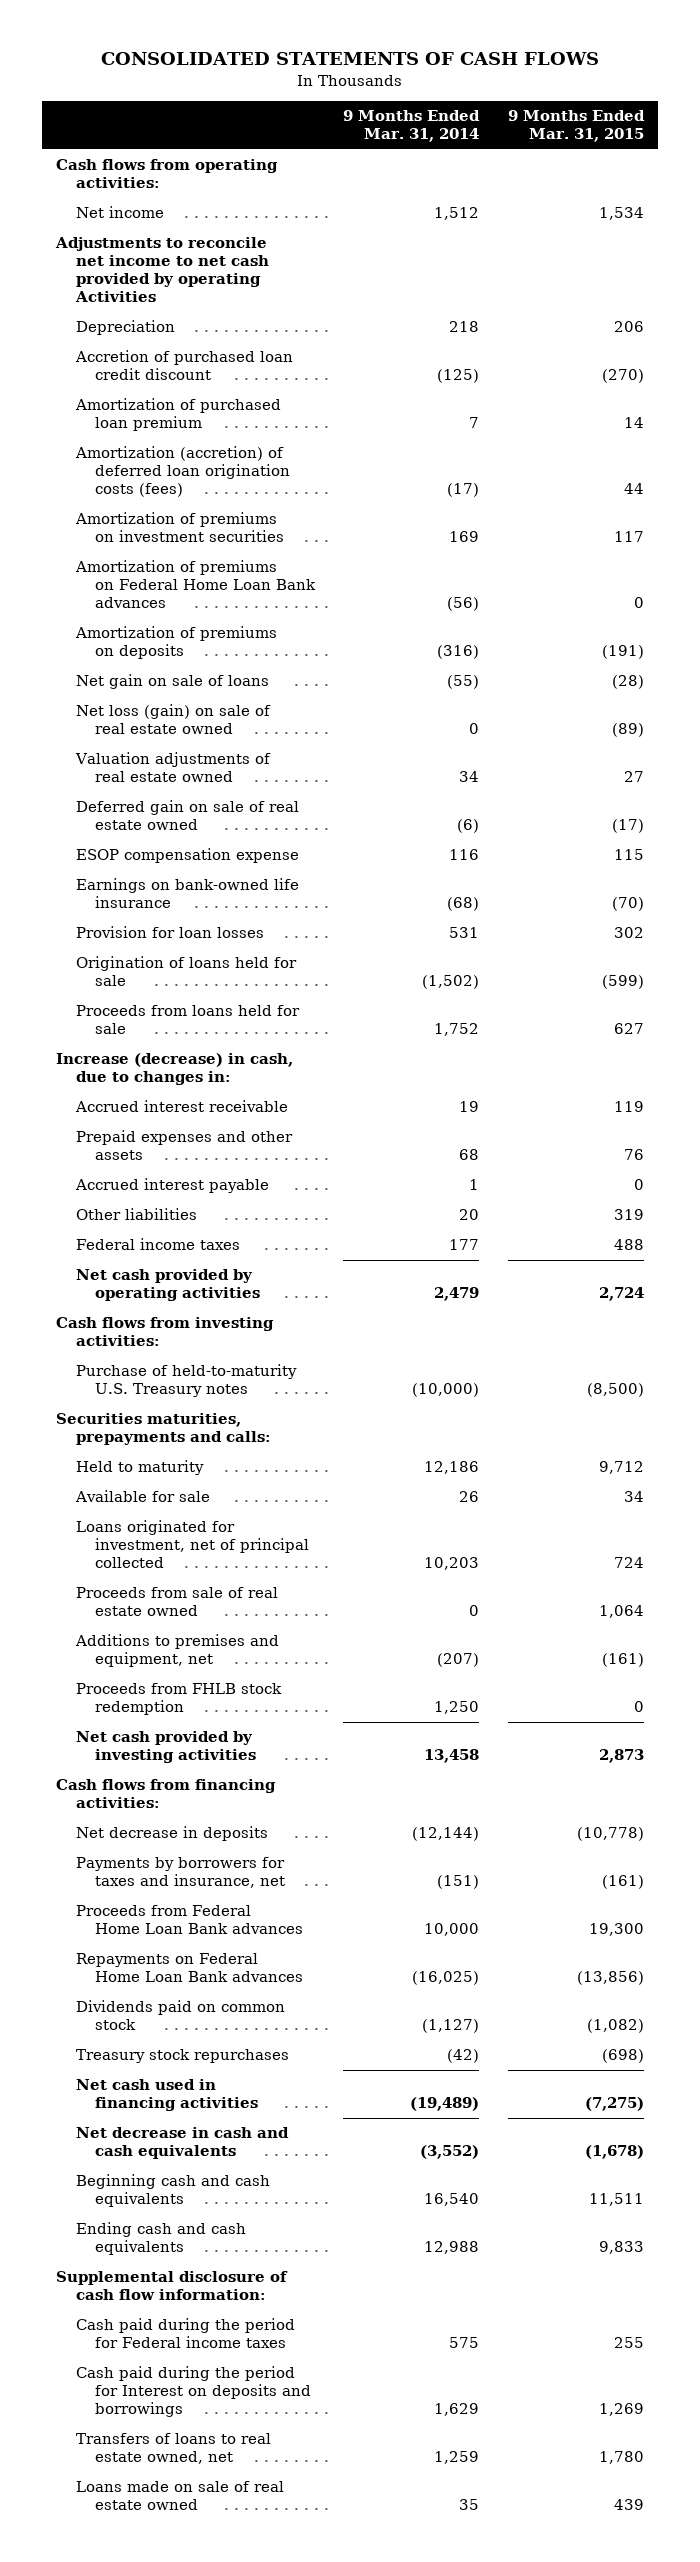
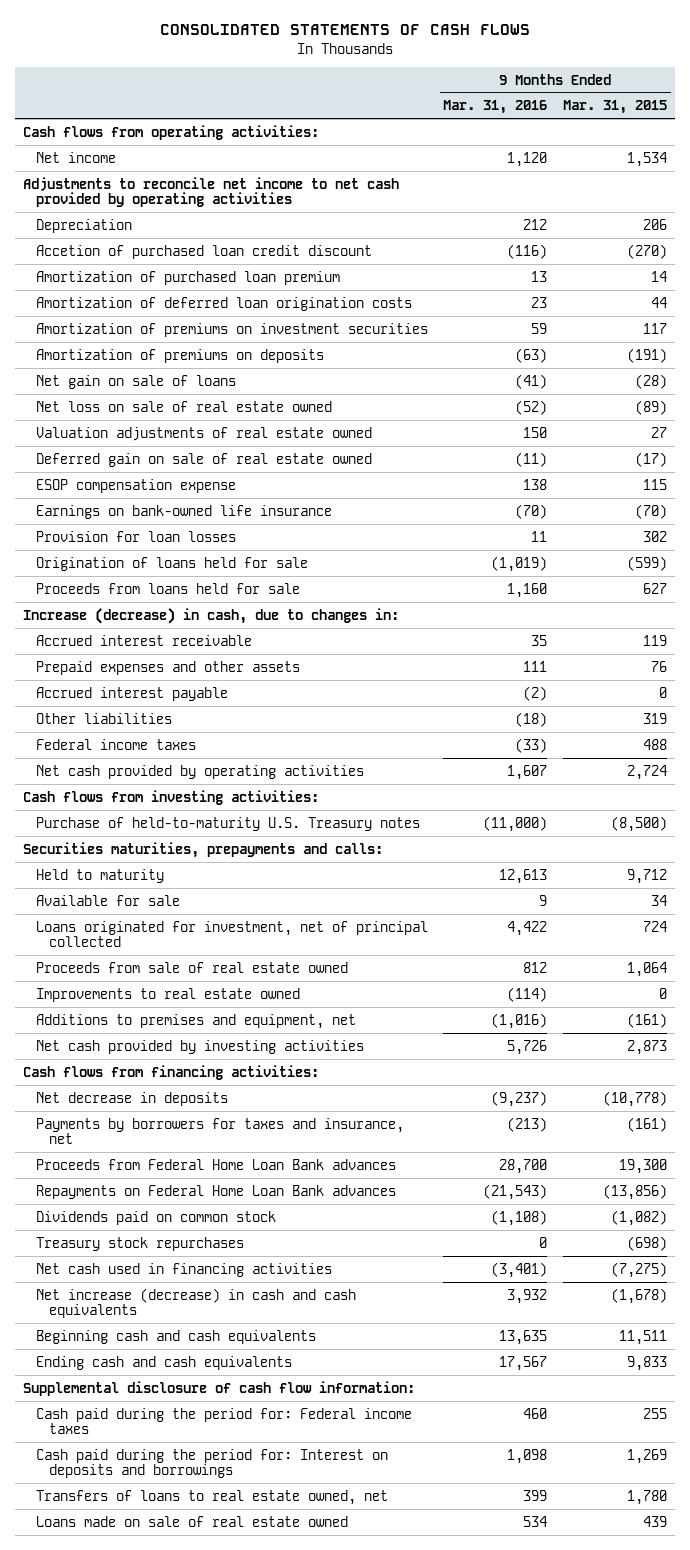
[343,110,481,143] 9 Months Ended Mar. 31, 2014 -> none
none -> [443,100,548,115] Mar. 31, 2016
[55,237,269,303] Adjustments to reconcile net income to net cash provided by operating Activities -> [22,176,399,208] Adjustments to reconcile net income to net cash provided by operating activities
[74,350,293,381] Accretion of purchased loan credit discount -> [35,244,372,259] Accetion of purchased loan credit discount
[74,446,290,498] Amortization (accretion) of deferred loan origination costs (fees) -> [35,296,412,311] Amortization of deferred loan origination costs
[74,560,316,609] Amortization of premiums on Federal Home Loan Bank advances -> none
[75,704,271,735] Net loss (gain) on sale of real estate owned -> [35,400,332,412] Net loss on sale of real estate owned
none -> [35,987,300,1002] Improvements to real estate owned
[75,1683,282,1716] Proceeds from FHLB stock redemption -> none
[75,2127,289,2160] Net decrease in cash and cash equivalents -> [35,1287,356,1319] Net increase (decrease) in cash and cash equivalents
[75,2318,295,2349] Cash paid during the period for Federal income taxes -> [35,1407,412,1435] Cash paid during the period for: Federal income taxes
[75,2366,311,2418] Cash paid during the period for Interest on deposits and borrowings -> [35,1448,388,1479] Cash paid during the period for: Interest on deposits and borrowings

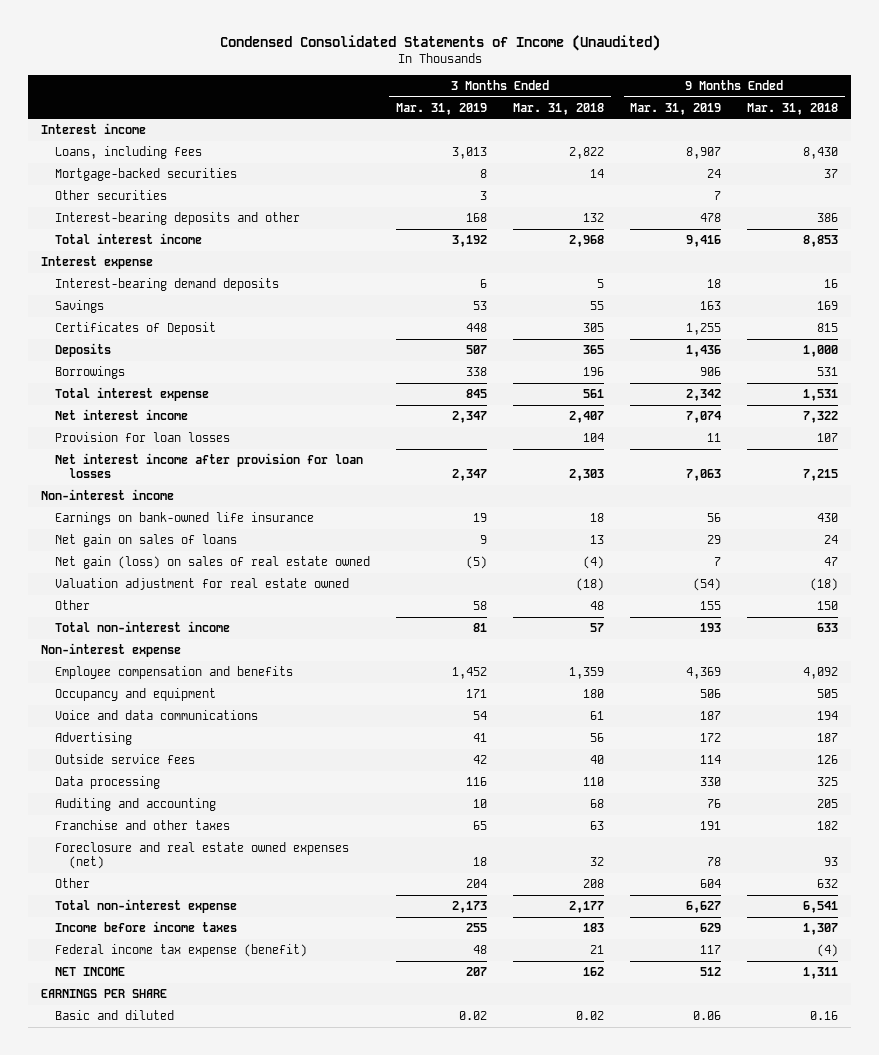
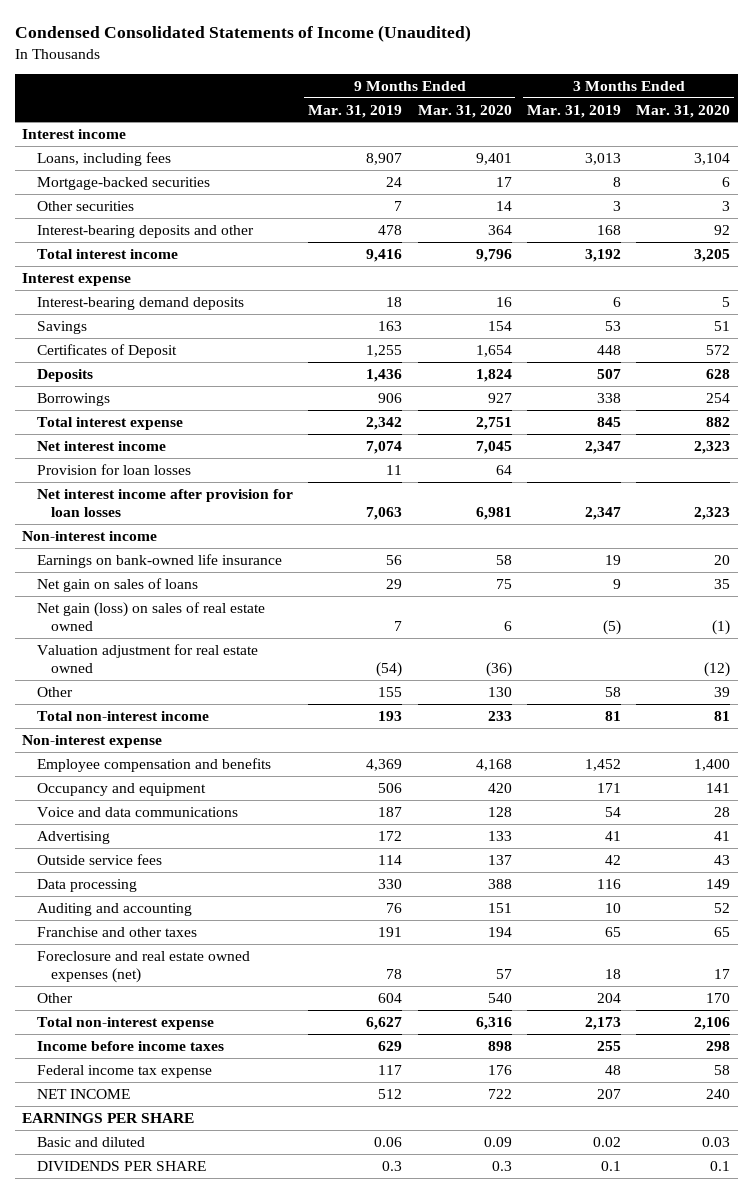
[513,102,605,115] Mar. 31, 2018 -> none
[747,102,839,115] Mar. 31, 2018 -> none
none -> [417,104,512,118] Mar. 31, 2020
none -> [636,104,731,118] Mar. 31, 2020
[54,944,307,958] Federal income tax expense (benefit) -> [36,1064,212,1078] Federal income tax expense
none -> [36,1160,206,1171] DIVIDENDS PER SHARE

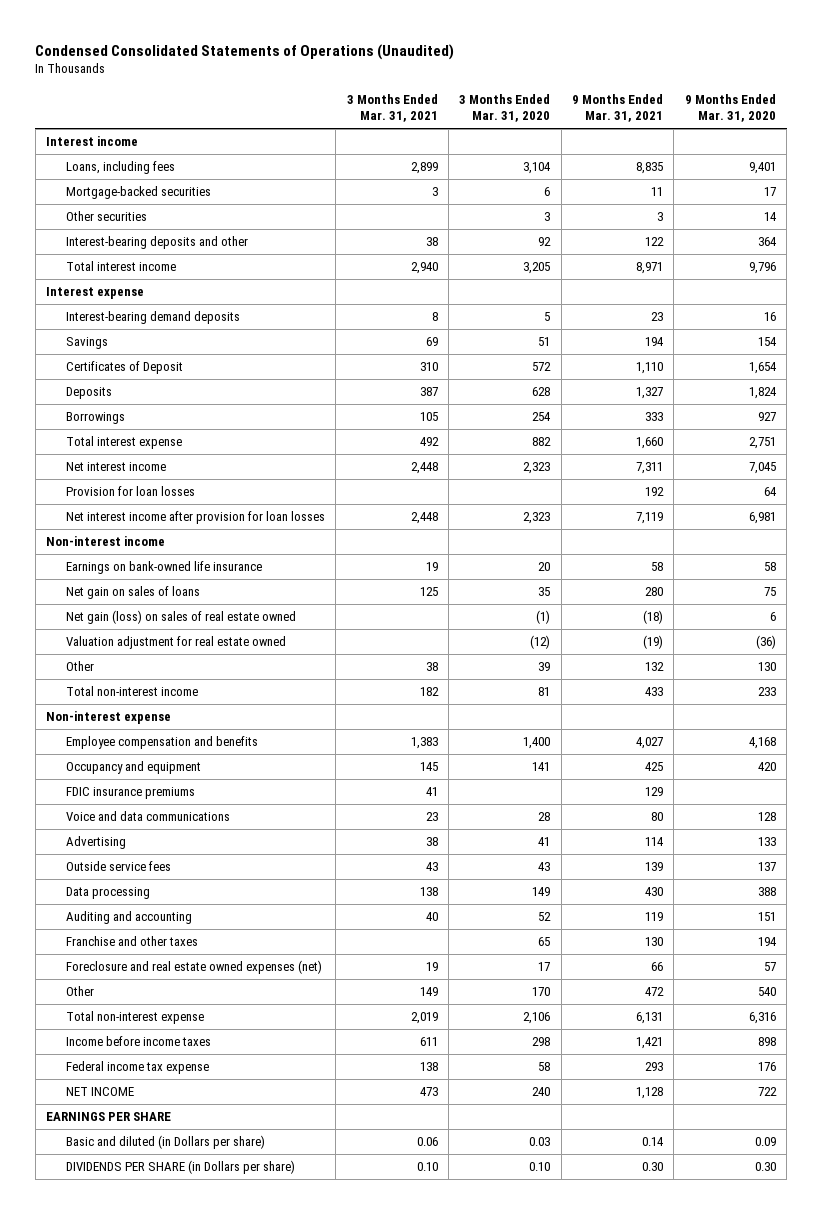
[14,25,471,43] Condensed Consolidated Statements of Income (Unaudited) -> [35,43,455,60] Condensed Consolidated Statements of Operations (Unaudited)
[308,104,403,118] Mar. 31, 2019 -> none
[527,104,622,118] Mar. 31, 2019 -> none
none -> [346,93,438,123] 3 Months Ended Mar. 31, 2021
none -> [572,93,664,123] 9 Months Ended Mar. 31, 2021
none -> [66,787,196,800] FDIC insurance premiums
[36,1136,145,1147] Basic and diluted -> [66,1135,266,1150] Basic and diluted (in Dollars per share)
[36,1160,206,1171] DIVIDENDS PER SHARE -> [66,1160,296,1175] DIVIDENDS PER SHARE (in Dollars per share)
[491,1160,512,1171] 0.3 -> [754,1162,776,1172] 0.30
[710,1160,731,1171] 0.1 -> [529,1162,551,1172] 0.10

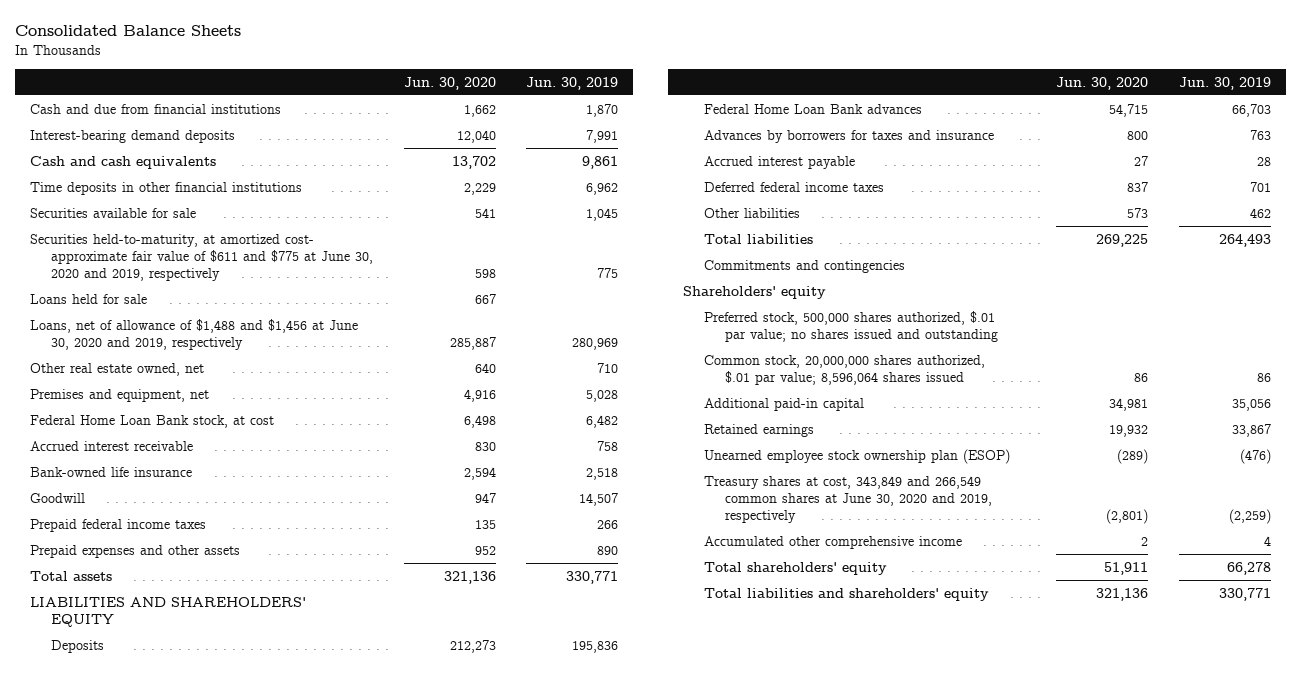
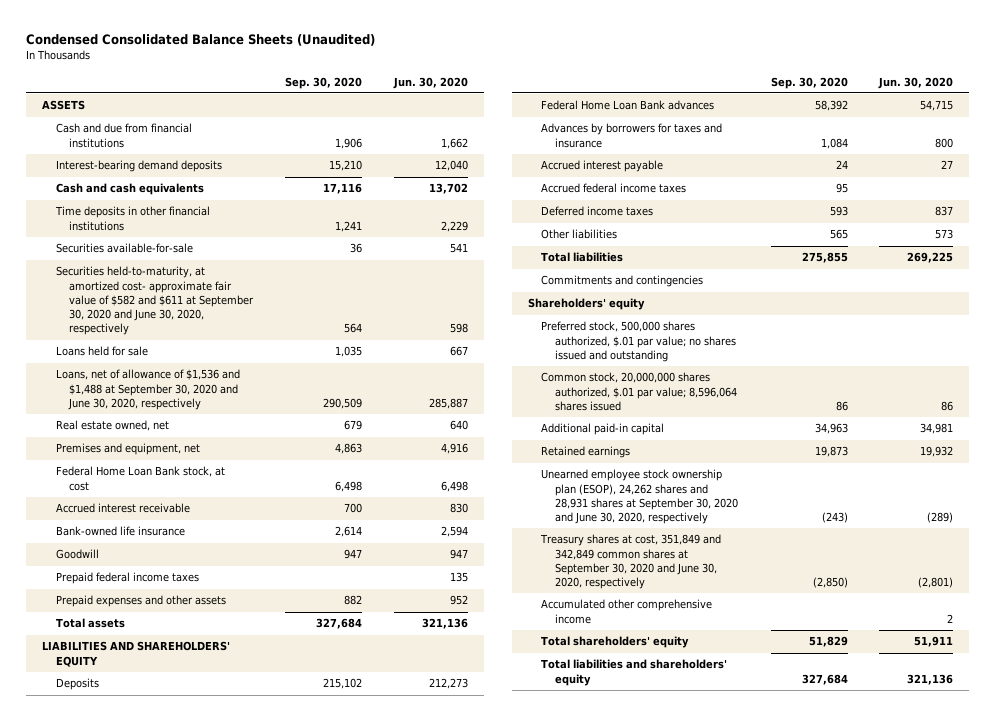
[15,25,242,37] Consolidated Balance Sheets -> [26,33,376,46] Condensed Consolidated Balance Sheets (Unaudited)
[526,76,619,90] Jun. 30, 2019 -> none
none -> [285,76,363,89] Sep. 30, 2020
none -> [42,100,86,111] ASSETS
[30,207,197,218] Securities available for sale -> [55,243,193,254] Securities available-for-sale
[30,233,374,281] Securities held-to-maturity, at amortized cost- approximate fair value of $611 and $775 at June 30, 2020 and 2019, respectively -> [55,266,255,336] Securities held-to-maturity, at amortized cost- approximate fair value of $582 and $611 at September 30, 2020 and June 30, 2020, respectively
[30,318,359,350] Loans, net of allowance of $1,488 and $1,456 at June 30, 2020 and 2019, respectively -> [55,369,240,410] Loans, net of allowance of $1,536 and $1,488 at September 30, 2020 and June 30, 2020, respectively
[30,362,205,376] Other real estate owned, net -> [55,420,169,432] Real estate owned, net
none -> [541,183,687,194] Accrued federal income taxes
[704,181,885,192] Deferred federal income taxes -> [541,206,654,217] Deferred income taxes
[704,448,1011,464] Unearned employee stock ownership plan (ESOP) -> [541,469,738,525] Unearned employee stock ownership plan (ESOP), 24,262 shares and 28,931 shares at September 30, 2020 and June 30, 2020, respectively
[704,475,993,523] Treasury shares at cost, 343,849 and 266,549 common shares at June 30, 2020 and 2019, respectively -> [540,534,722,590] Treasury shares at cost, 351,849 and 342,849 common shares at September 30, 2020 and June 30, 2020, respectively

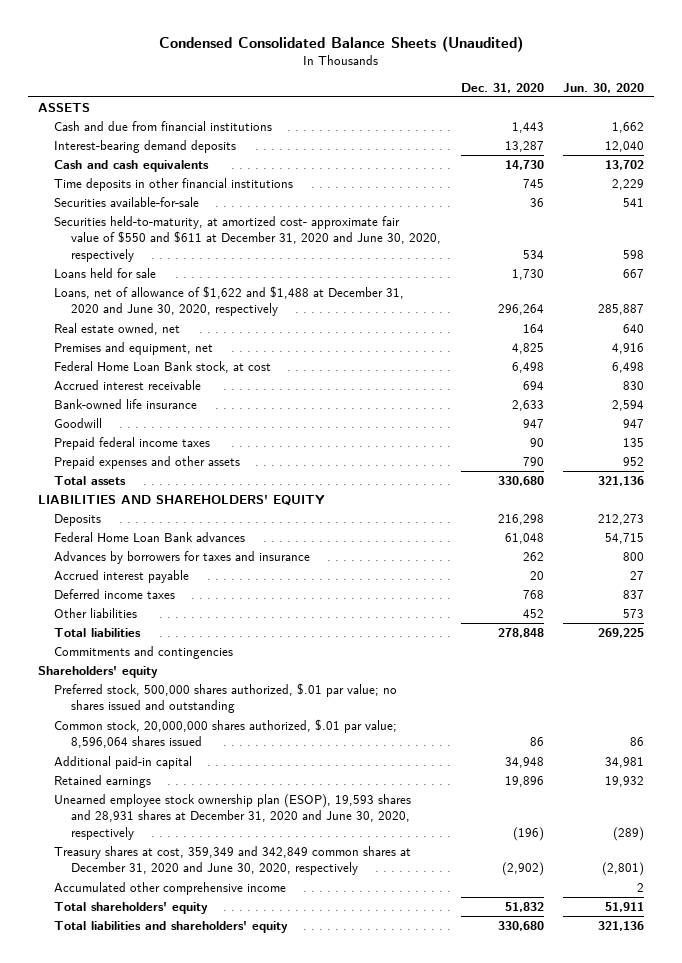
[285,76,363,89] Sep. 30, 2020 -> none
none -> [460,82,544,93] Dec. 31, 2020
[55,266,255,336] Securities held-to-maturity, at amortized cost- approximate fair value of $582 and $611 at September 30, 2020 and June 30, 2020, respectively -> [54,216,441,262] Securities held-to-maturity, at amortized cost- approximate fair value of $550 and $611 at December 31, 2020 and June 30, 2020, respectively
[55,369,240,410] Loans, net of allowance of $1,536 and $1,488 at September 30, 2020 and June 30, 2020, respectively -> [54,286,405,317] Loans, net of allowance of $1,622 and $1,488 at December 31, 2020 and June 30, 2020, respectively
[541,183,687,194] Accrued federal income taxes -> none
[541,469,738,525] Unearned employee stock ownership plan (ESOP), 24,262 shares and 28,931 shares at September 30, 2020 and June 30, 2020, respectively -> [54,794,412,840] Unearned employee stock ownership plan (ESOP), 19,593 shares and 28,931 shares at December 31, 2020 and June 30, 2020, respectively
[540,534,722,590] Treasury shares at cost, 351,849 and 342,849 common shares at September 30, 2020 and June 30, 2020, respectively -> [54,846,412,876] Treasury shares at cost, 359,349 and 342,849 common shares at December 31, 2020 and June 30, 2020, respectively

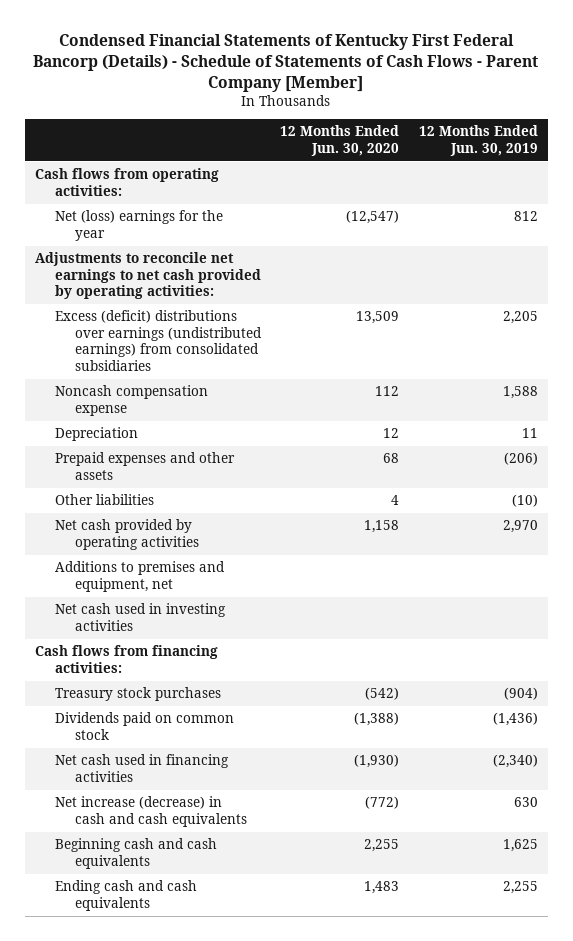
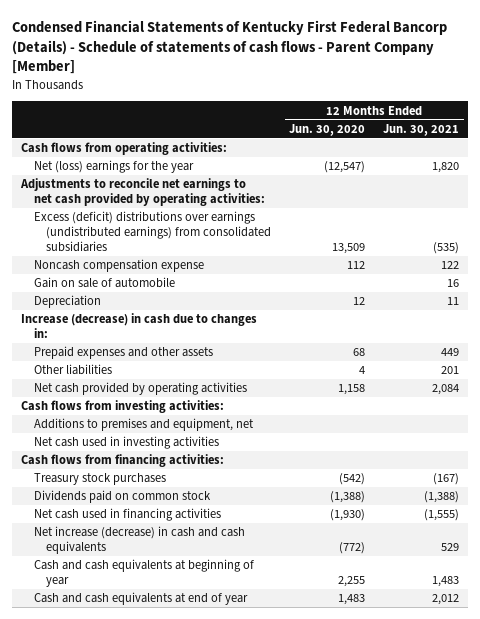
[33,33,539,92] Condensed Financial Statements of Kentucky First Federal Bancorp (Details) - Schedule of Statements of Cash Flows - Parent Company [Member] -> [12,19,448,75] Condensed Financial Statements of Kentucky First Federal Bancorp (Details) - Schedule of statements of cash flows - Parent Company [Member]
[418,125,538,156] 12 Months Ended Jun. 30, 2019 -> none
none -> [383,123,460,136] Jun. 30, 2021
none -> [33,277,175,289] Gain on sale of automobile
none -> [21,313,258,339] Increase (decrease) in cash due to changes in:
none -> [21,400,225,414] Cash flows from investing activities:
[54,838,217,869] Beginning cash and cash equivalents -> [33,559,254,588] Cash and cash equivalents at beginning of year
[54,880,197,911] Ending cash and cash equivalents -> [33,592,248,606] Cash and cash equivalents at end of year

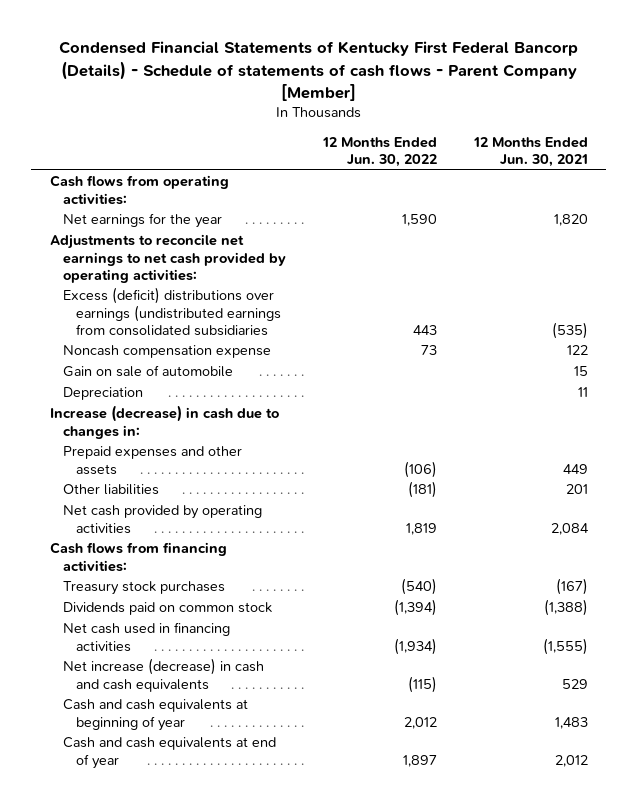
[289,123,366,136] Jun. 30, 2020 -> none
none -> [321,137,437,168] 12 Months Ended Jun. 30, 2022
[33,160,194,174] Net (loss) earnings for the year -> [62,213,222,229] Net earnings for the year
[33,211,272,253] Excess (deficit) distributions over earnings (undistributed earnings) from consolidated subsidiaries -> [62,287,281,336] Excess (deficit) distributions over earnings (undistributed earnings from consolidated subsidiaries
[447,279,460,288] 16 -> [573,366,588,377] 15
[21,400,225,414] Cash flows from investing activities: -> none
[33,418,254,432] Additions to premises and equipment, net -> none
[33,436,219,450] Net cash used in investing activities -> none

